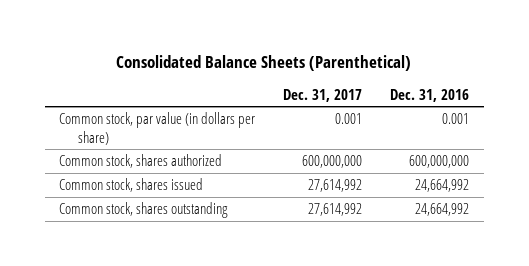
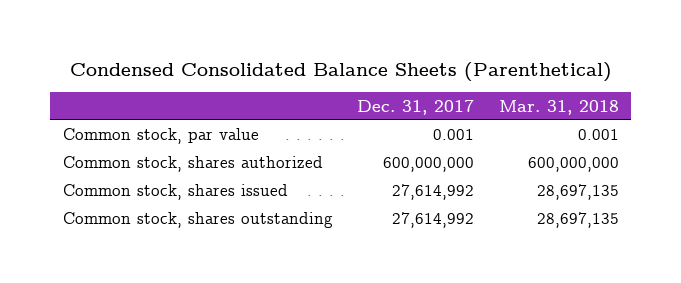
[116,54,412,71] Consolidated Balance Sheets (Parenthetical) -> [69,61,612,82] Condensed Consolidated Balance Sheets (Parenthetical)
[390,88,470,102] Dec. 31, 2016 -> none
none -> [498,99,619,115] Mar. 31, 2018
[59,112,256,145] Common stock, par value (in dollars per share) -> [62,128,259,145] Common stock, par value

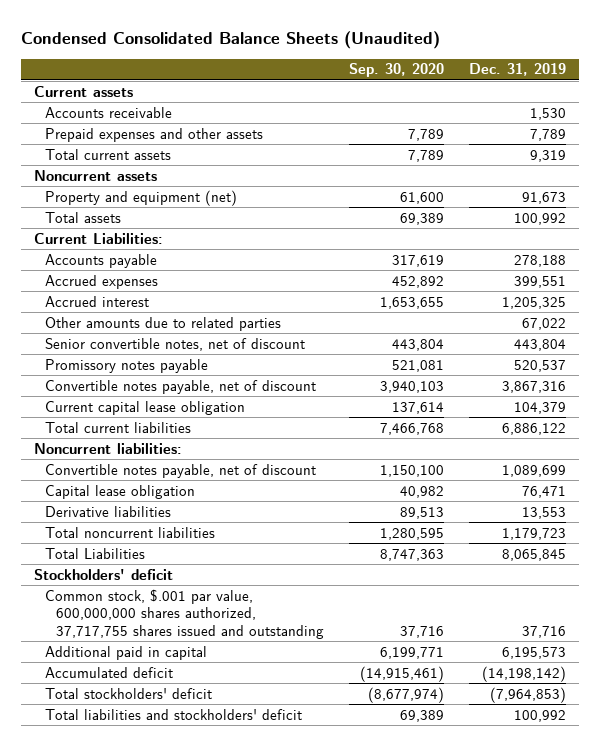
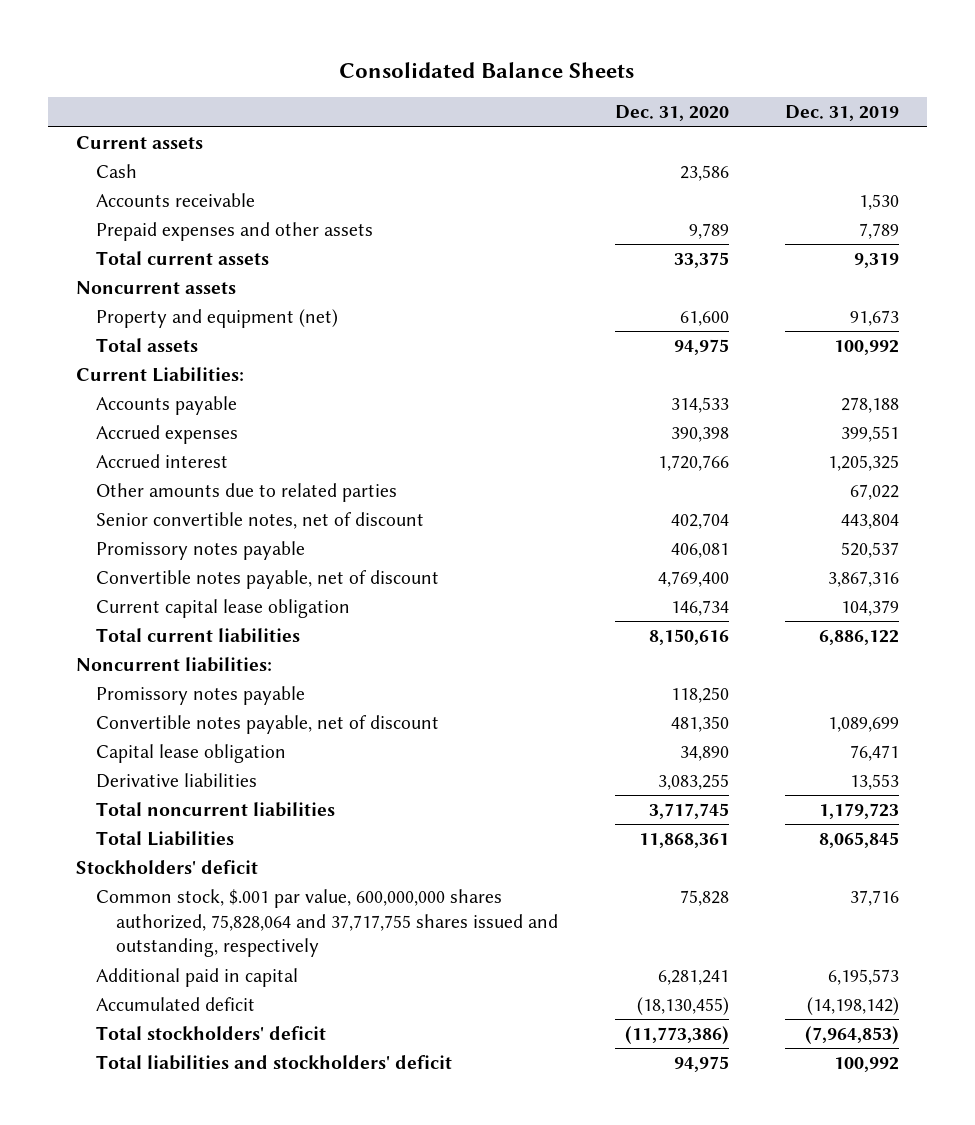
[21,30,441,49] Condensed Consolidated Balance Sheets (Unaudited) -> [339,61,635,78] Consolidated Balance Sheets
[349,63,445,78] Sep. 30, 2020 -> none
none -> [614,105,729,122] Dec. 31, 2020
none -> [96,164,138,179] Cash
none -> [96,686,306,706] Promissory notes payable
[44,588,325,639] Common stock, $.001 par value, 600,000,000 shares authorized, 37,717,755 shares issued and outstanding -> [96,889,559,958] Common stock, $.001 par value, 600,000,000 shares authorized, 75,828,064 and 37,717,755 shares issued and outstanding, respectively

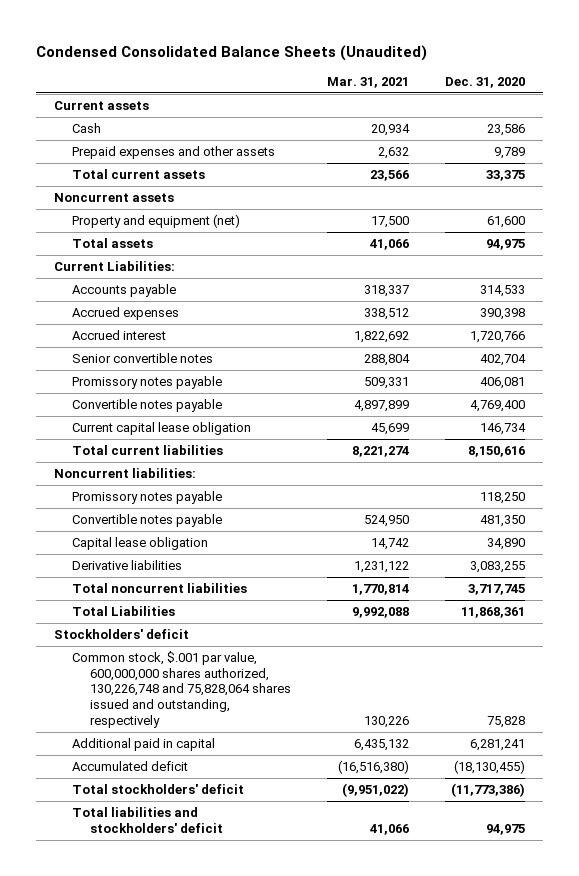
[339,61,635,78] Consolidated Balance Sheets -> [36,44,428,61] Condensed Consolidated Balance Sheets (Unaudited)
[785,105,900,122] Dec. 31, 2019 -> none
none -> [326,77,409,89] Mar. 31, 2021
[96,193,256,208] Accounts receivable -> none
[96,483,398,503] Other amounts due to related parties -> none
[96,512,425,530] Senior convertible notes, net of discount -> [72,353,214,364] Senior convertible notes
[96,570,440,590] Convertible notes payable, net of discount -> [72,399,223,413] Convertible notes payable
[96,715,440,735] Convertible notes payable, net of discount -> [72,514,223,528] Convertible notes payable
[96,889,559,958] Common stock, $.001 par value, 600,000,000 shares authorized, 75,828,064 and 37,717,755 shares issued and outstanding, respectively -> [72,651,291,728] Common stock, $.001 par value, 600,000,000 shares authorized, 130,226,748 and 75,828,064 shares issued and outstanding, respectively

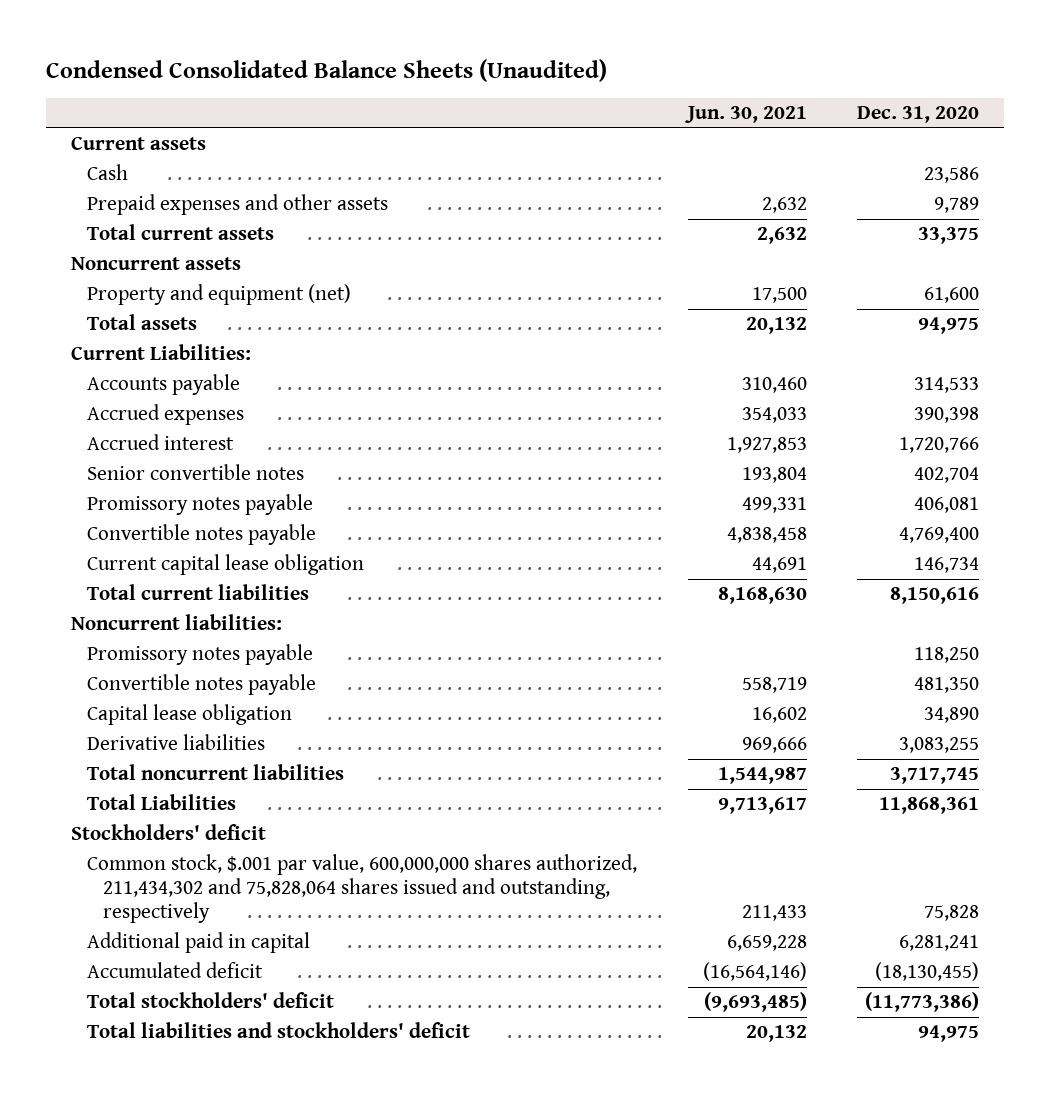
[326,77,409,89] Mar. 31, 2021 -> none
none -> [684,106,807,124] Jun. 30, 2021
[72,651,291,728] Common stock, $.001 par value, 600,000,000 shares authorized, 130,226,748 and 75,828,064 shares issued and outstanding, respectively -> [87,854,638,924] Common stock, $.001 par value, 600,000,000 shares authorized, 211,434,302 and 75,828,064 shares issued and outstanding, respectively

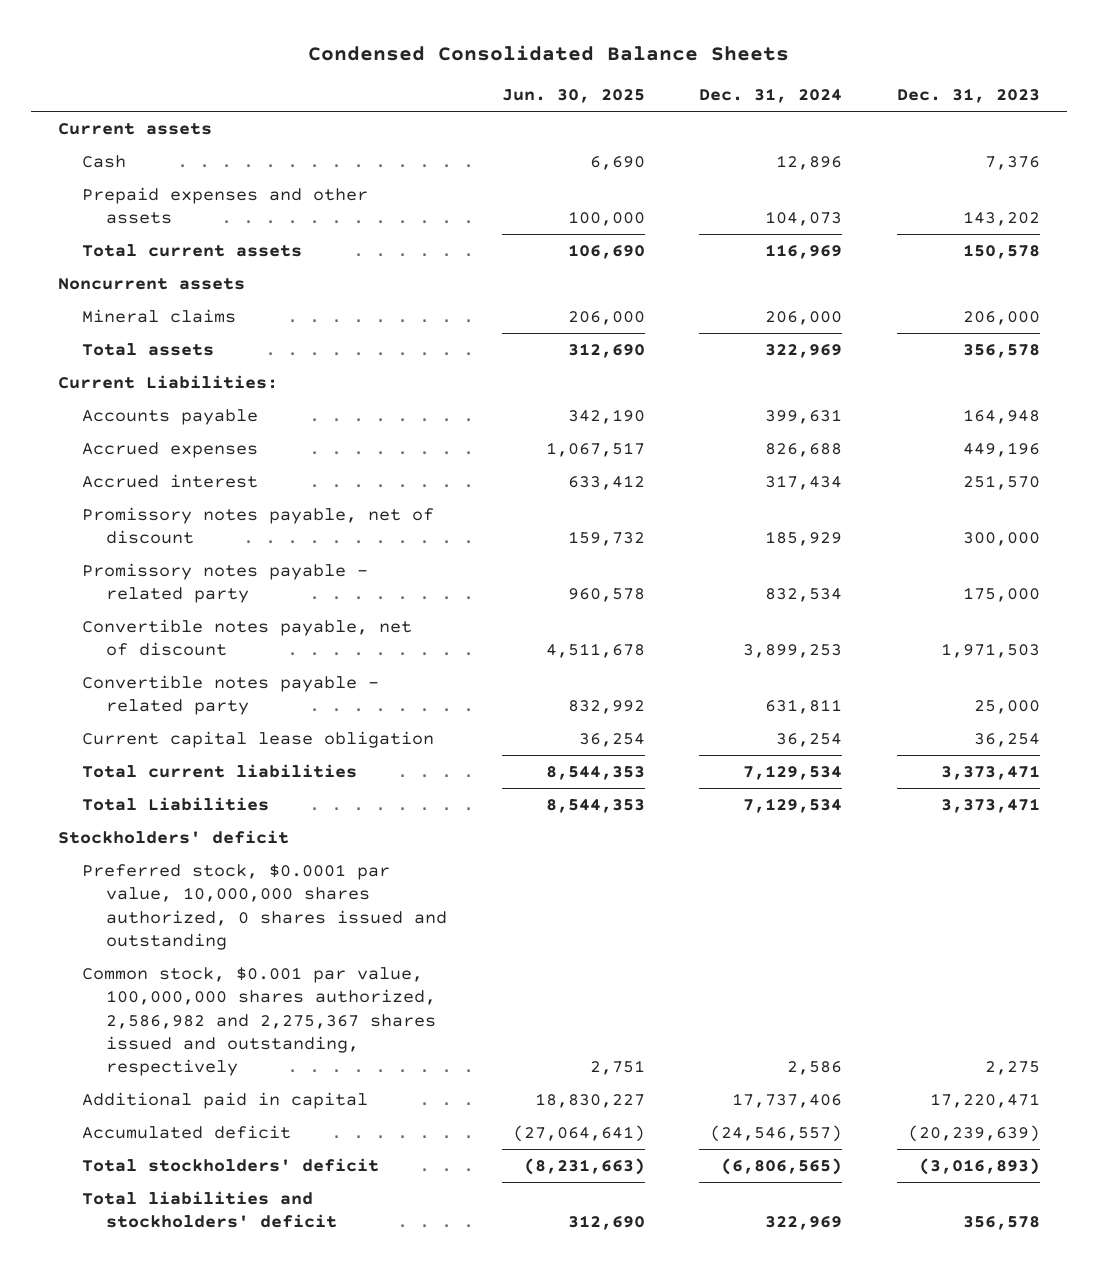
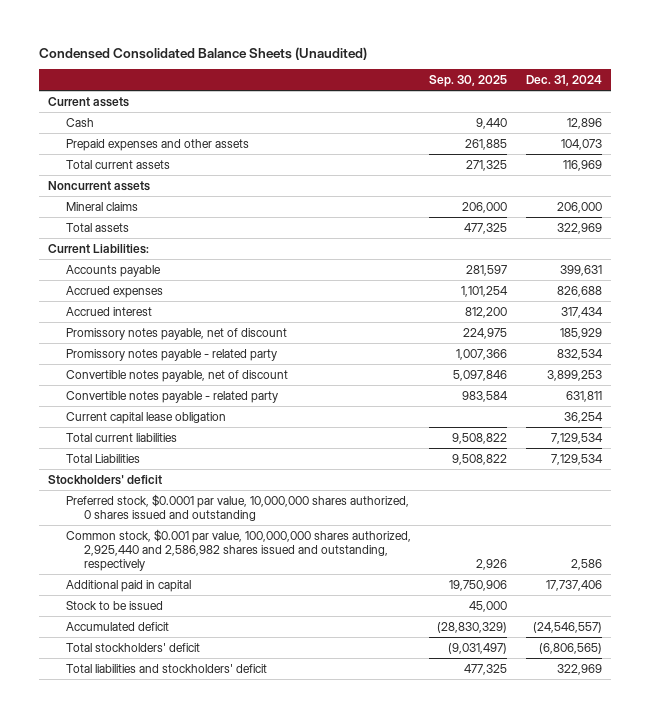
[308,44,790,61] Condensed Consolidated Balance Sheets -> [39,46,368,60] Condensed Consolidated Balance Sheets (Unaudited)
[501,89,645,104] Jun. 30, 2025 -> none
[897,88,1041,104] Dec. 31, 2023 -> none
none -> [429,75,508,88] Sep. 30, 2025
[82,966,437,1077] Common stock, $0.001 par value, 100,000,000 shares authorized, 2,586,982 and 2,275,367 shares issued and outstanding, respectively -> [66,528,412,572] Common stock, $0.001 par value, 100,000,000 shares authorized, 2,925,440 and 2,586,982 shares issued and outstanding, respectively
none -> [66,600,164,610] Stock to be issued

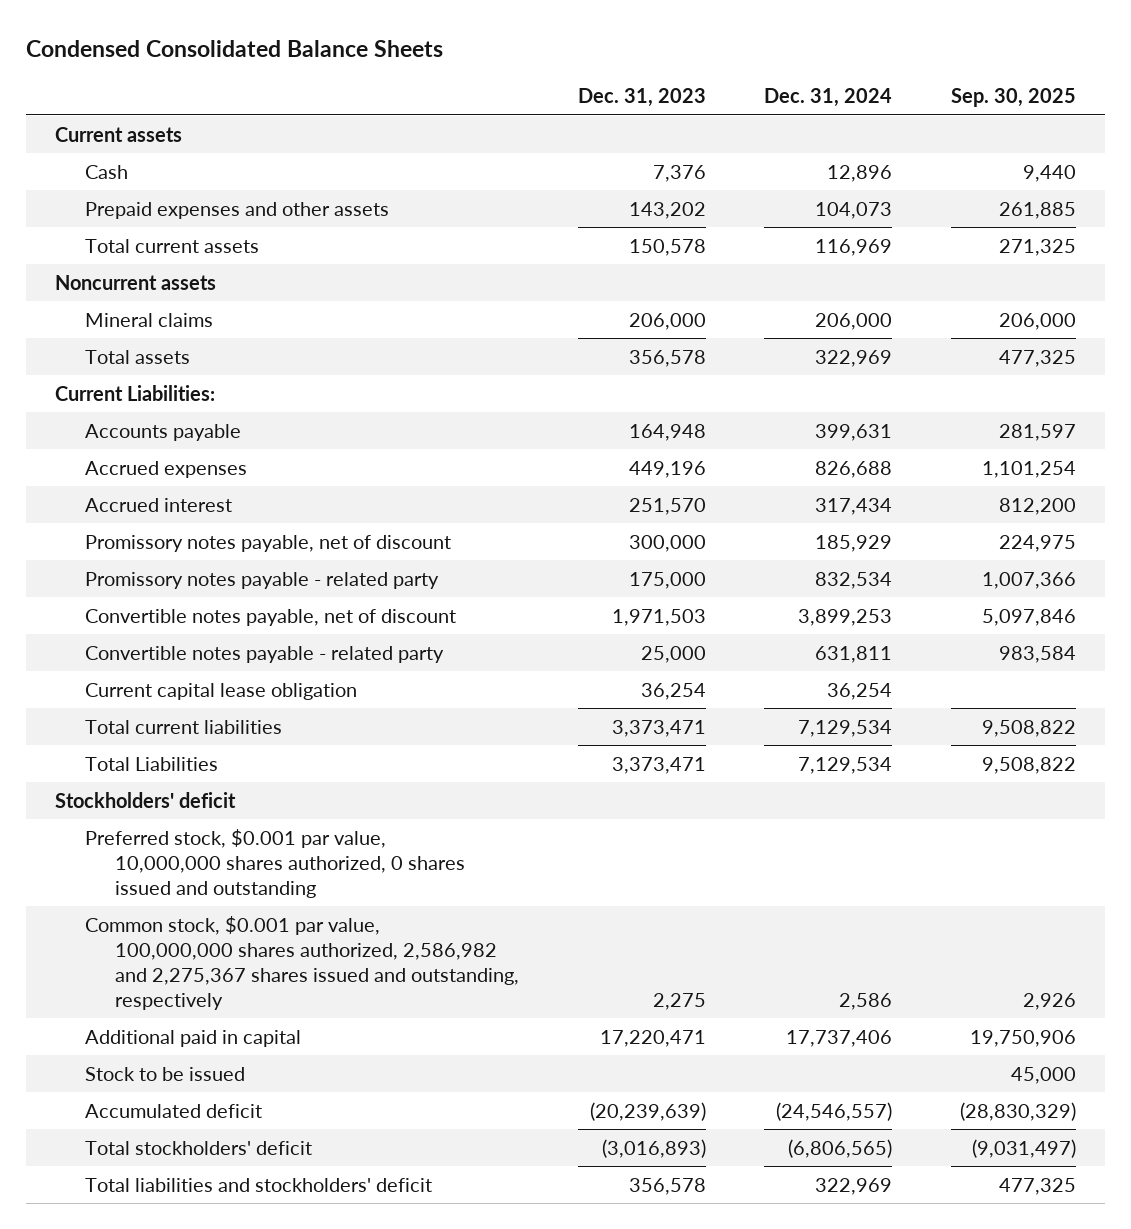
[39,46,368,60] Condensed Consolidated Balance Sheets (Unaudited) -> [26,40,444,58] Condensed Consolidated Balance Sheets
none -> [577,88,706,108] Dec. 31, 2023
[66,493,410,521] Preferred stock, $0.0001 par value, 10,000,000 shares authorized, 0 shares issued and outstanding -> [85,828,466,898] Preferred stock, $0.001 par value, 10,000,000 shares authorized, 0 shares issued and outstanding
[66,528,412,572] Common stock, $0.001 par value, 100,000,000 shares authorized, 2,925,440 and 2,586,982 shares issued and outstanding, respectively -> [85,915,520,1010] Common stock, $0.001 par value, 100,000,000 shares authorized, 2,586,982 and 2,275,367 shares issued and outstanding, respectively

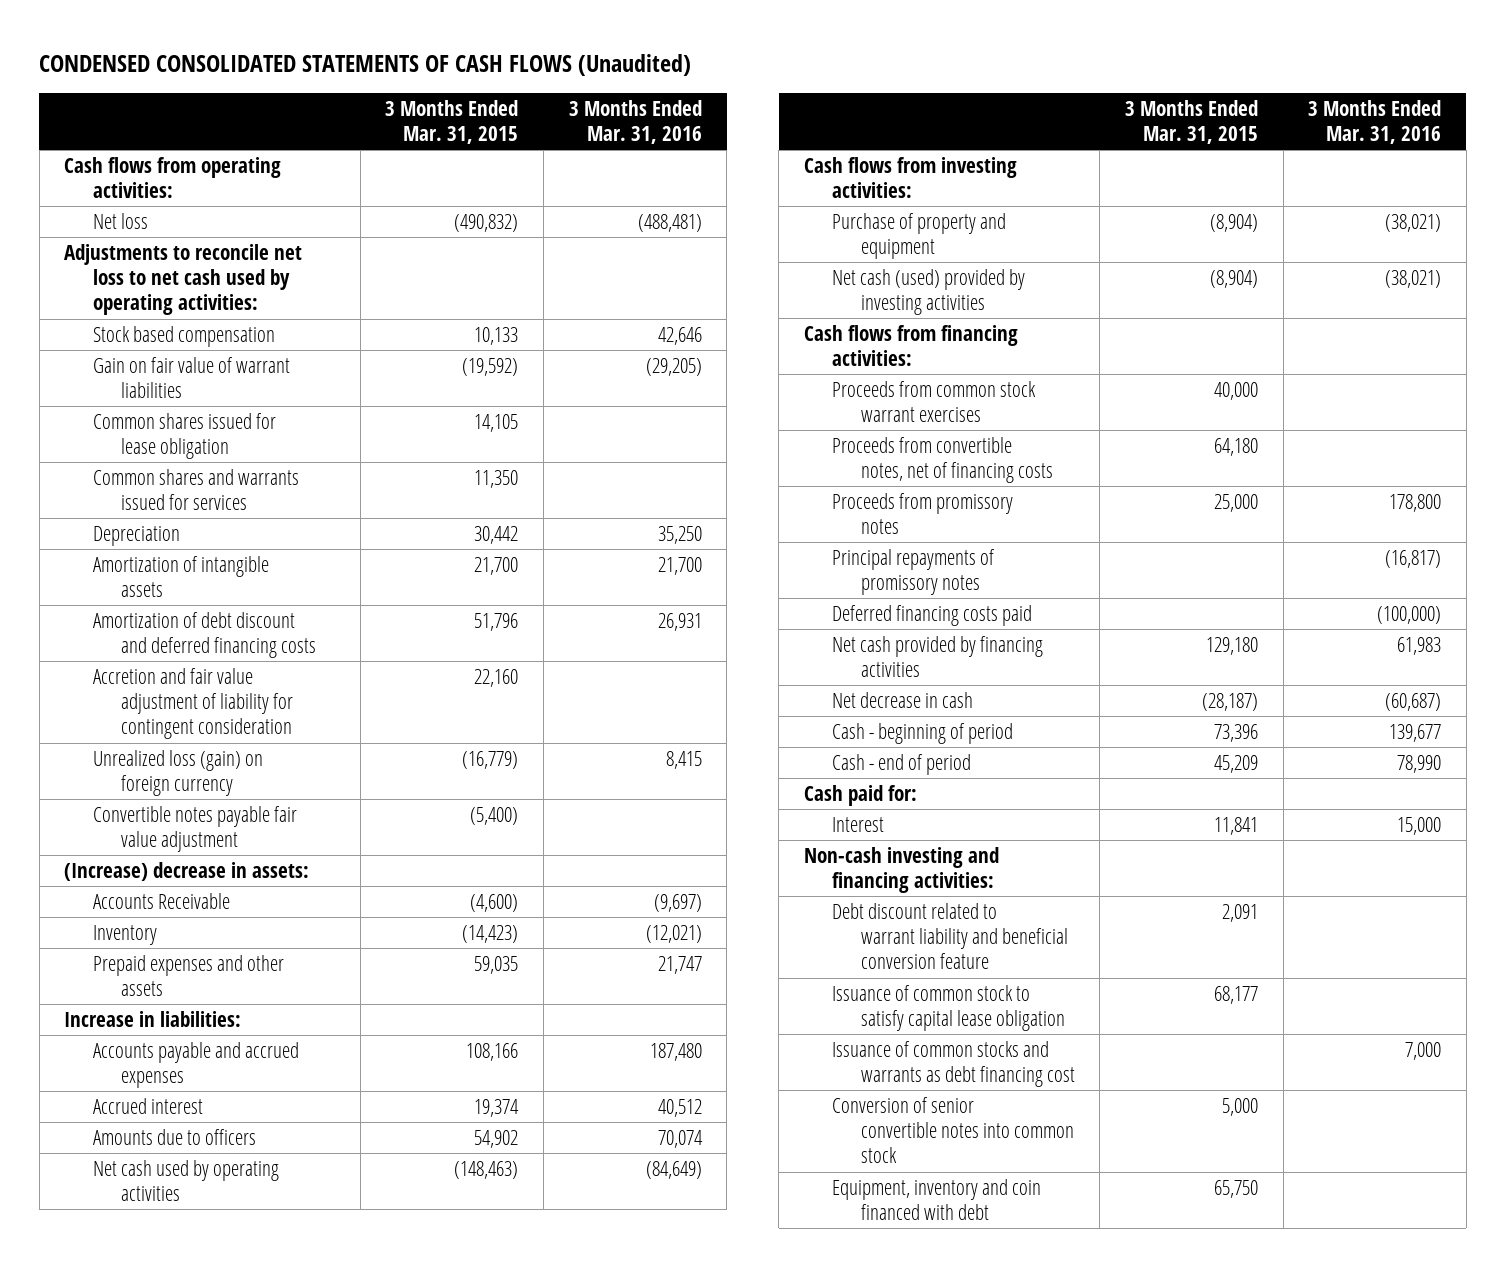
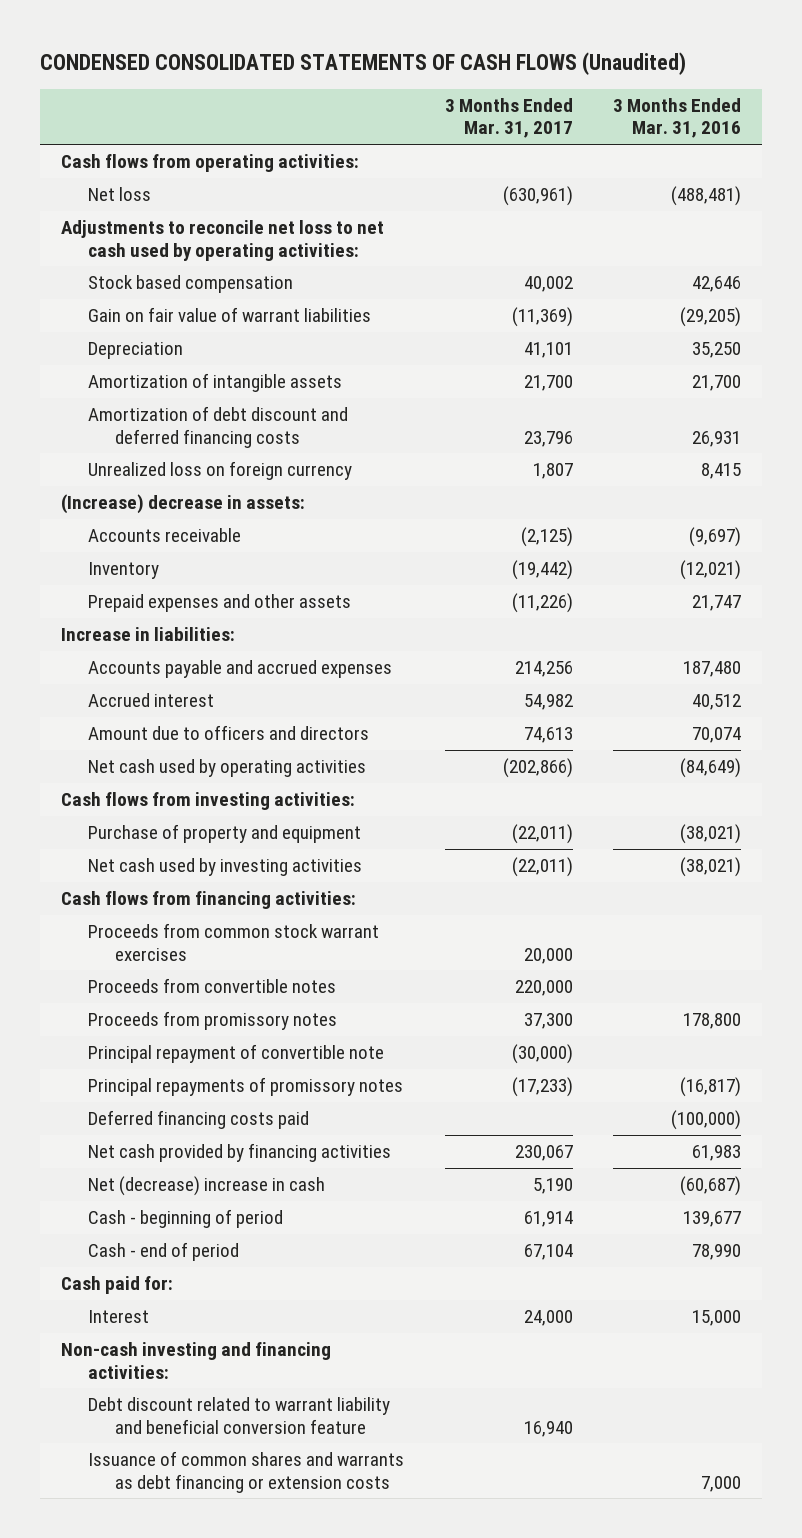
[385,99,519,144] 3 Months Ended Mar. 31, 2015 -> none
none -> [444,97,573,139] 3 Months Ended Mar. 31, 2017
[92,413,276,460] Common shares issued for lease obligation -> none
[92,469,299,511] Common shares and warrants issued for services -> none
[92,668,294,740] Accretion and fair value adjustment of liability for contingent consideration -> none
[92,806,297,853] Convertible notes payable fair value adjustment -> none
[92,750,263,797] Unrealized loss (gain) on foreign currency -> [87,461,352,481] Unrealized loss on foreign currency
[92,893,230,910] Accounts Receivable -> [87,528,241,543] Accounts receivable
[92,1129,256,1146] Amounts due to officers -> [87,725,369,741] Amount due to officers and directors
[832,269,1026,316] Net cash (used) provided by investing activities -> [87,858,362,877] Net cash used by investing activities
[832,437,1053,484] Proceeds from convertible notes, net of financing costs -> [87,978,336,994] Proceeds from convertible notes
none -> [87,1044,384,1064] Principal repayment of convertible note
[832,692,974,709] Net decrease in cash -> [87,1176,325,1197] Net (decrease) increase in cash
[832,985,1065,1032] Issuance of common stock to satisfy capital lease obligation -> none
[832,1097,1074,1164] Conversion of senior convertible notes into common stock -> none
[832,1179,1042,1221] Equipment, inventory and coin financed with debt -> none
[832,1041,1075,1088] Issuance of common stocks and warrants as debt financing cost -> [87,1451,404,1493] Issuance of common shares and warrants as debt financing or extension costs

